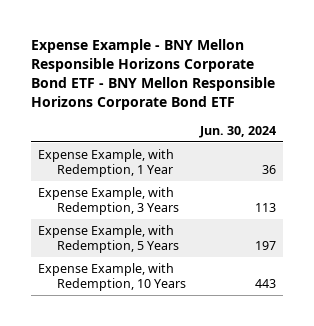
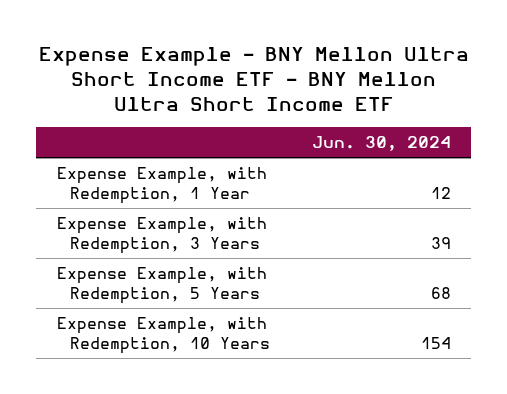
[30,38,275,111] Expense Example - BNY Mellon Responsible Horizons Corporate Bond ETF - BNY Mellon Responsible Horizons Corporate Bond ETF -> [38,46,469,112] Expense Example - BNY Mellon Ultra Short Income ETF - BNY Mellon Ultra Short Income ETF
[262,165,277,175] 36 -> [430,186,451,199] 12
[255,203,277,213] 113 -> [430,236,451,249] 39
[255,241,277,251] 197 -> [430,286,451,299] 68
[255,279,277,289] 443 -> [420,336,451,349] 154

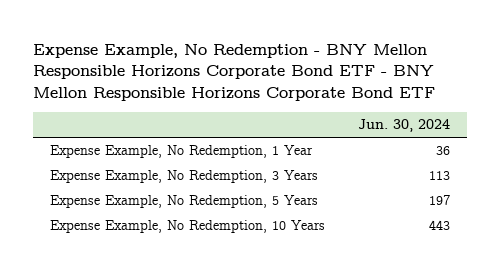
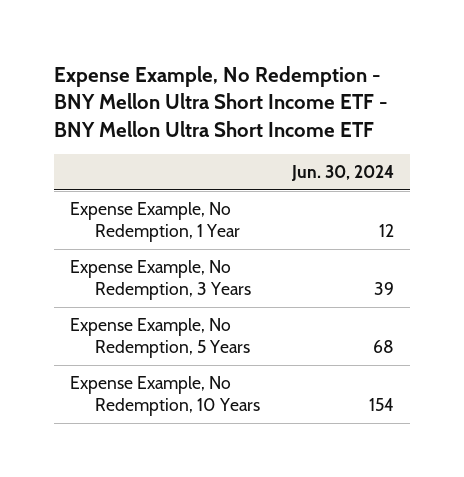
[33,43,436,101] Expense Example, No Redemption - BNY Mellon Responsible Horizons Corporate Bond ETF - BNY Mellon Responsible Horizons Corporate Bond ETF -> [54,65,389,137] Expense Example, No Redemption - BNY Mellon Ultra Short Income ETF - BNY Mellon Ultra Short Income ETF
[435,146,450,156] 36 -> [378,224,394,238] 12
[428,171,450,181] 113 -> [373,282,394,296] 39
[428,195,450,206] 197 -> [372,340,394,354] 68
[428,220,450,231] 443 -> [368,398,394,412] 154

